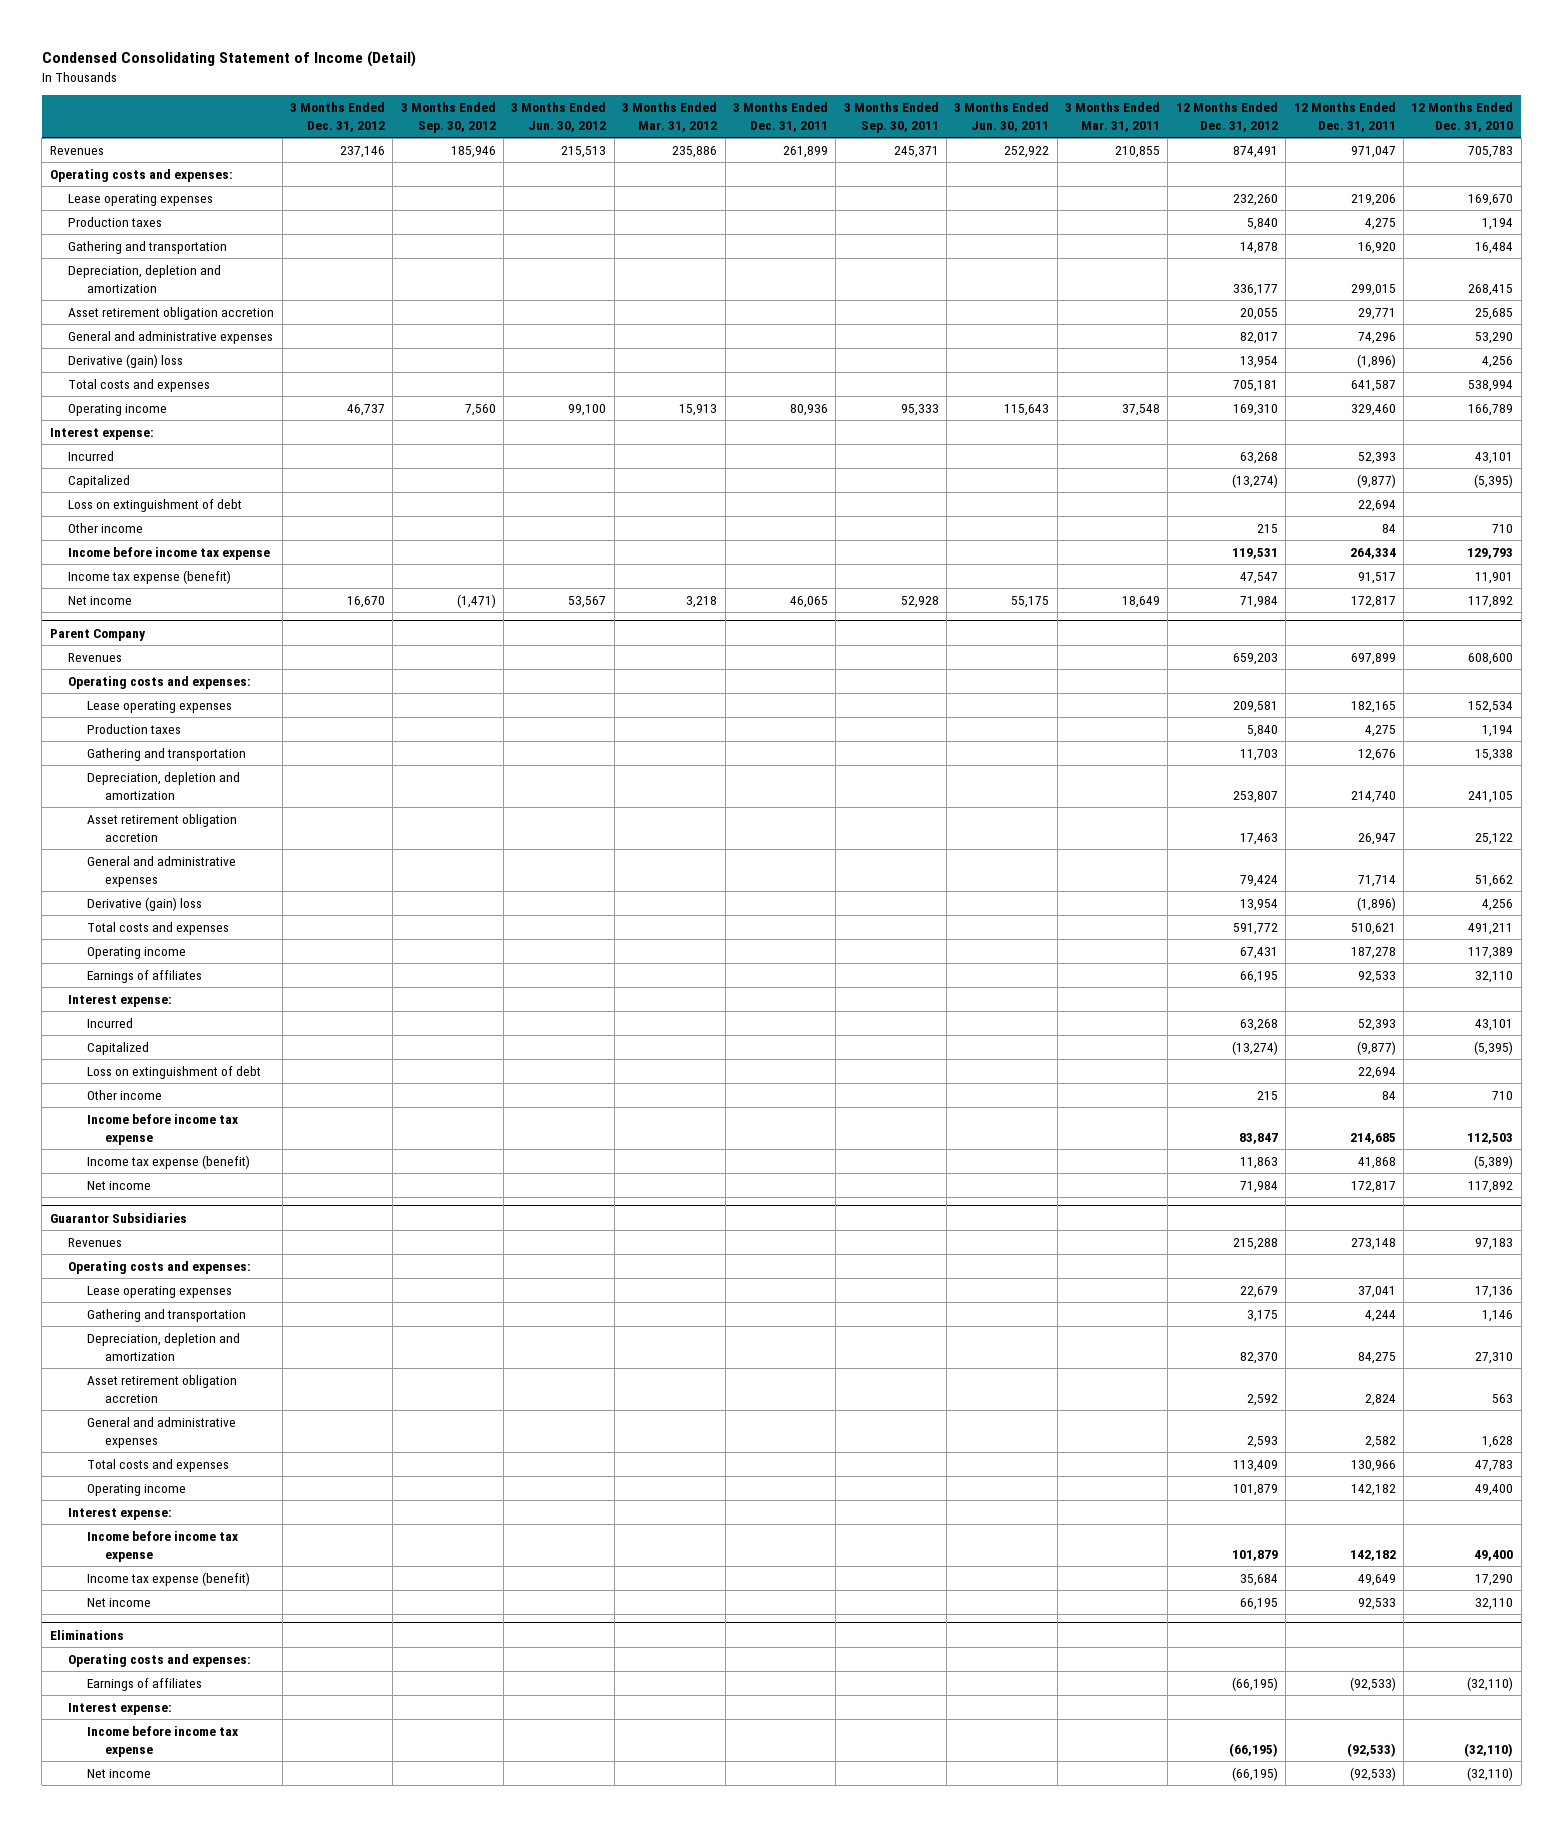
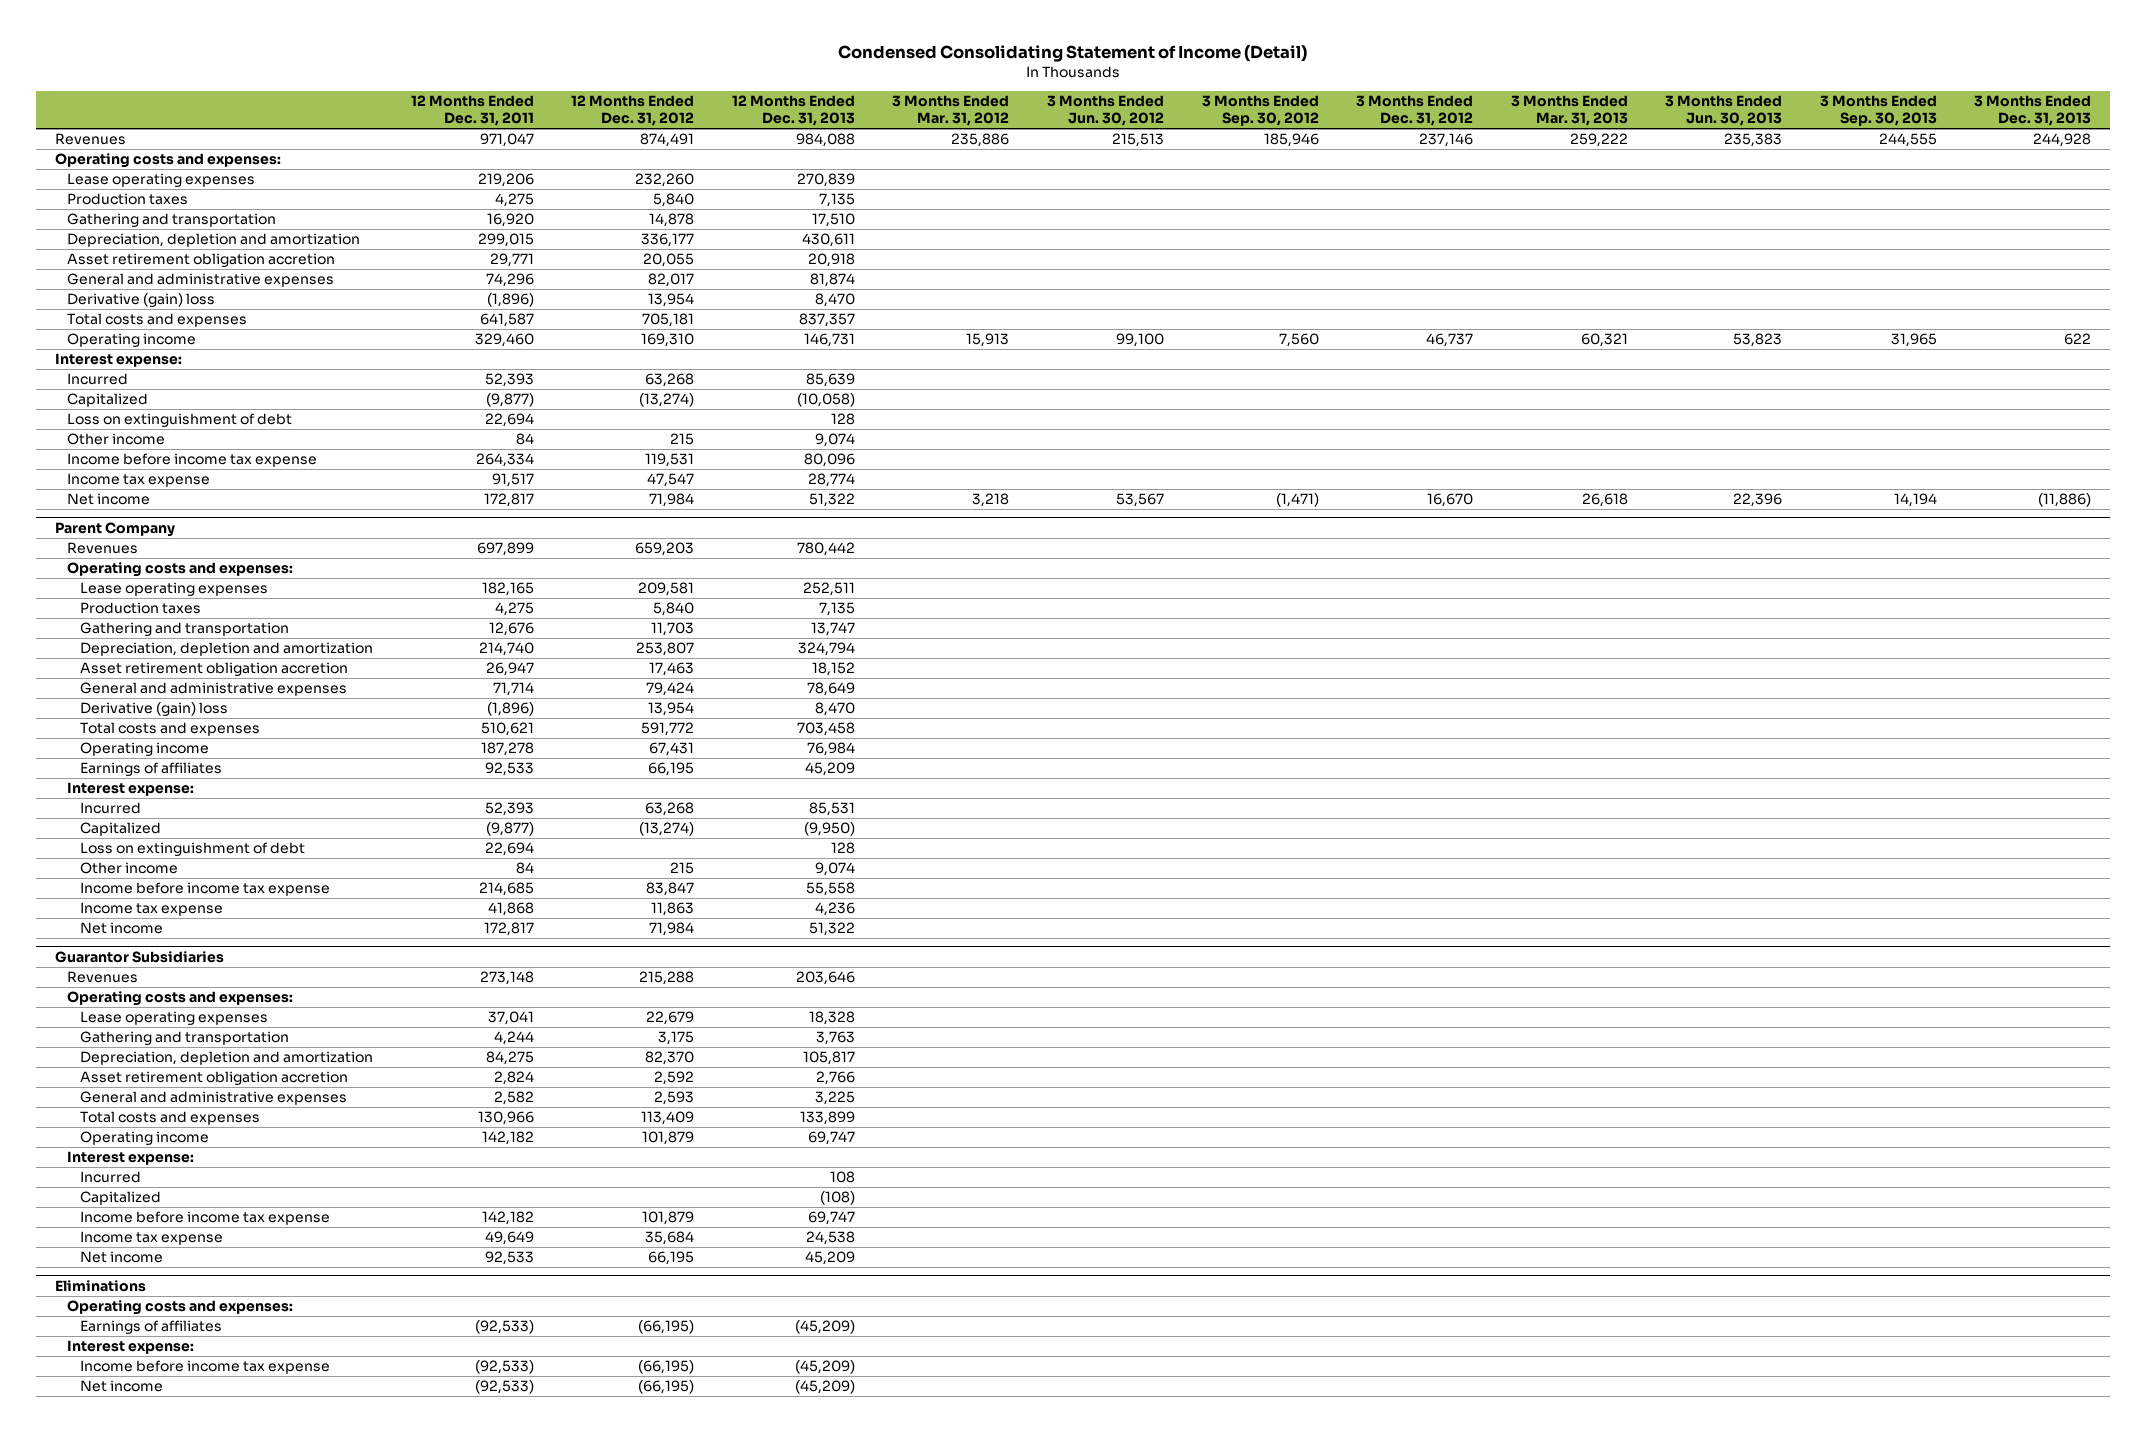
[732,102,828,132] 3 Months Ended Dec. 31, 2011 -> none
[843,102,939,133] 3 Months Ended Sep. 30, 2011 -> none
[954,102,1050,132] 3 Months Ended Jun. 30, 2011 -> none
[1065,102,1161,132] 3 Months Ended Mar. 31, 2011 -> none
[1411,102,1514,132] 12 Months Ended Dec. 31, 2010 -> none
none -> [731,95,855,127] 12 Months Ended Dec. 31, 2013
none -> [1510,95,1628,127] 3 Months Ended Mar. 31, 2013
none -> [1665,95,1783,127] 3 Months Ended Jun. 30, 2013
none -> [1819,95,1937,127] 3 Months Ended Sep. 30, 2013
none -> [1974,95,2092,127] 3 Months Ended Dec. 31, 2013
[68,570,232,585] Income tax expense (benefit) -> [67,473,211,488] Income tax expense
[86,1155,250,1170] Income tax expense (benefit) -> [80,902,224,917] Income tax expense
none -> [80,1171,142,1184] Incurred
none -> [80,1191,162,1206] Capitalized
[86,1572,250,1587] Income tax expense (benefit) -> [80,1231,224,1246] Income tax expense

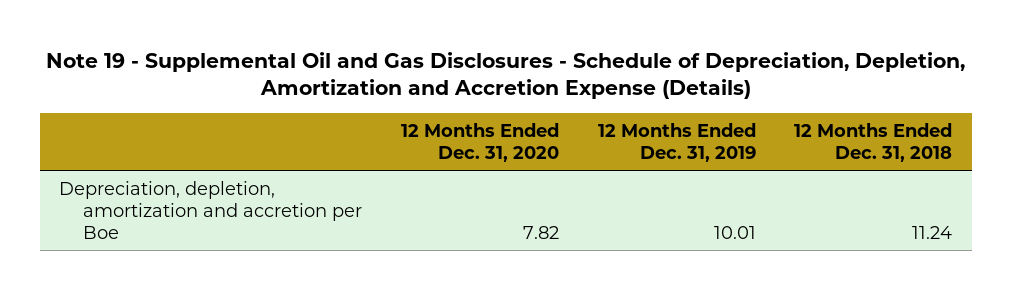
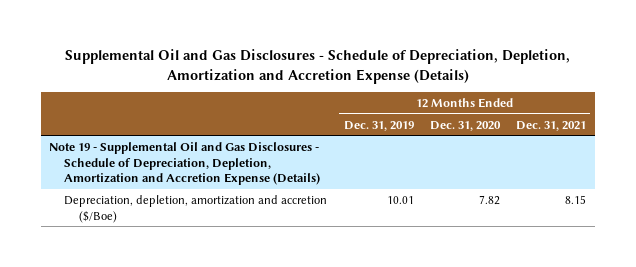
[45,51,965,100] Note 19 - Supplemental Oil and Gas Disclosures - Schedule of Depreciation, Depletion, Amortization and Accretion Expense (Details) -> [64,49,570,84] Supplemental Oil and Gas Disclosures - Schedule of Depreciation, Depletion, Amortization and Accretion Expense (Details)
[794,122,953,162] 12 Months Ended Dec. 31, 2018 -> none
none -> [516,120,587,131] Dec. 31, 2021
none -> [49,141,321,186] Note 19 - Supplemental Oil and Gas Disclosures - Schedule of Depreciation, Depletion, Amortization and Accretion Expense (Details)
[59,180,363,239] Depreciation, depletion, amortization and accretion per Boe -> [64,194,328,223] Depreciation, depletion, amortization and accretion ($/Boe)

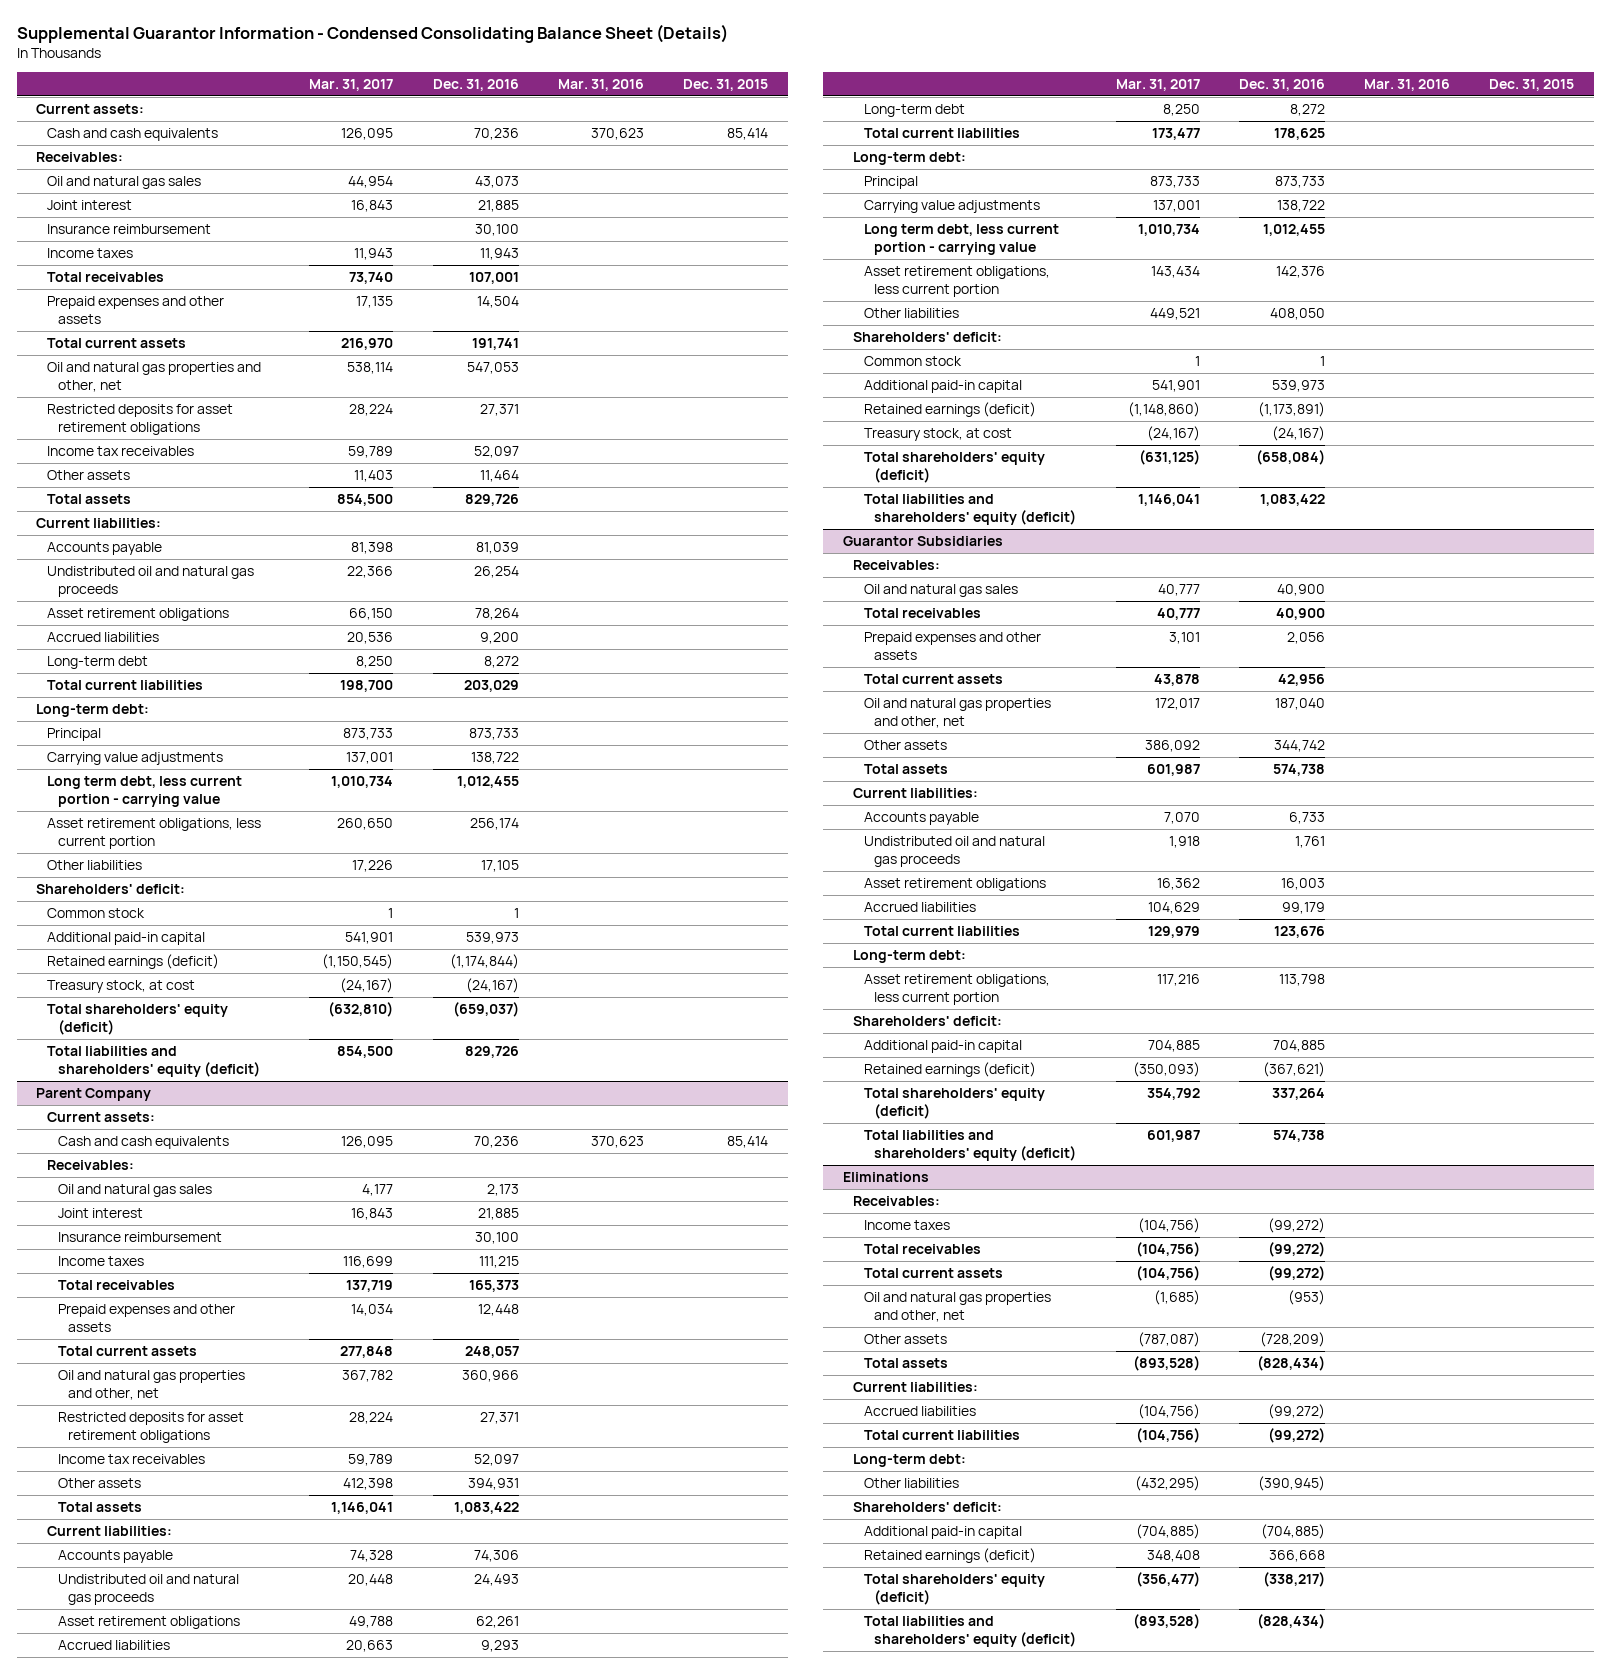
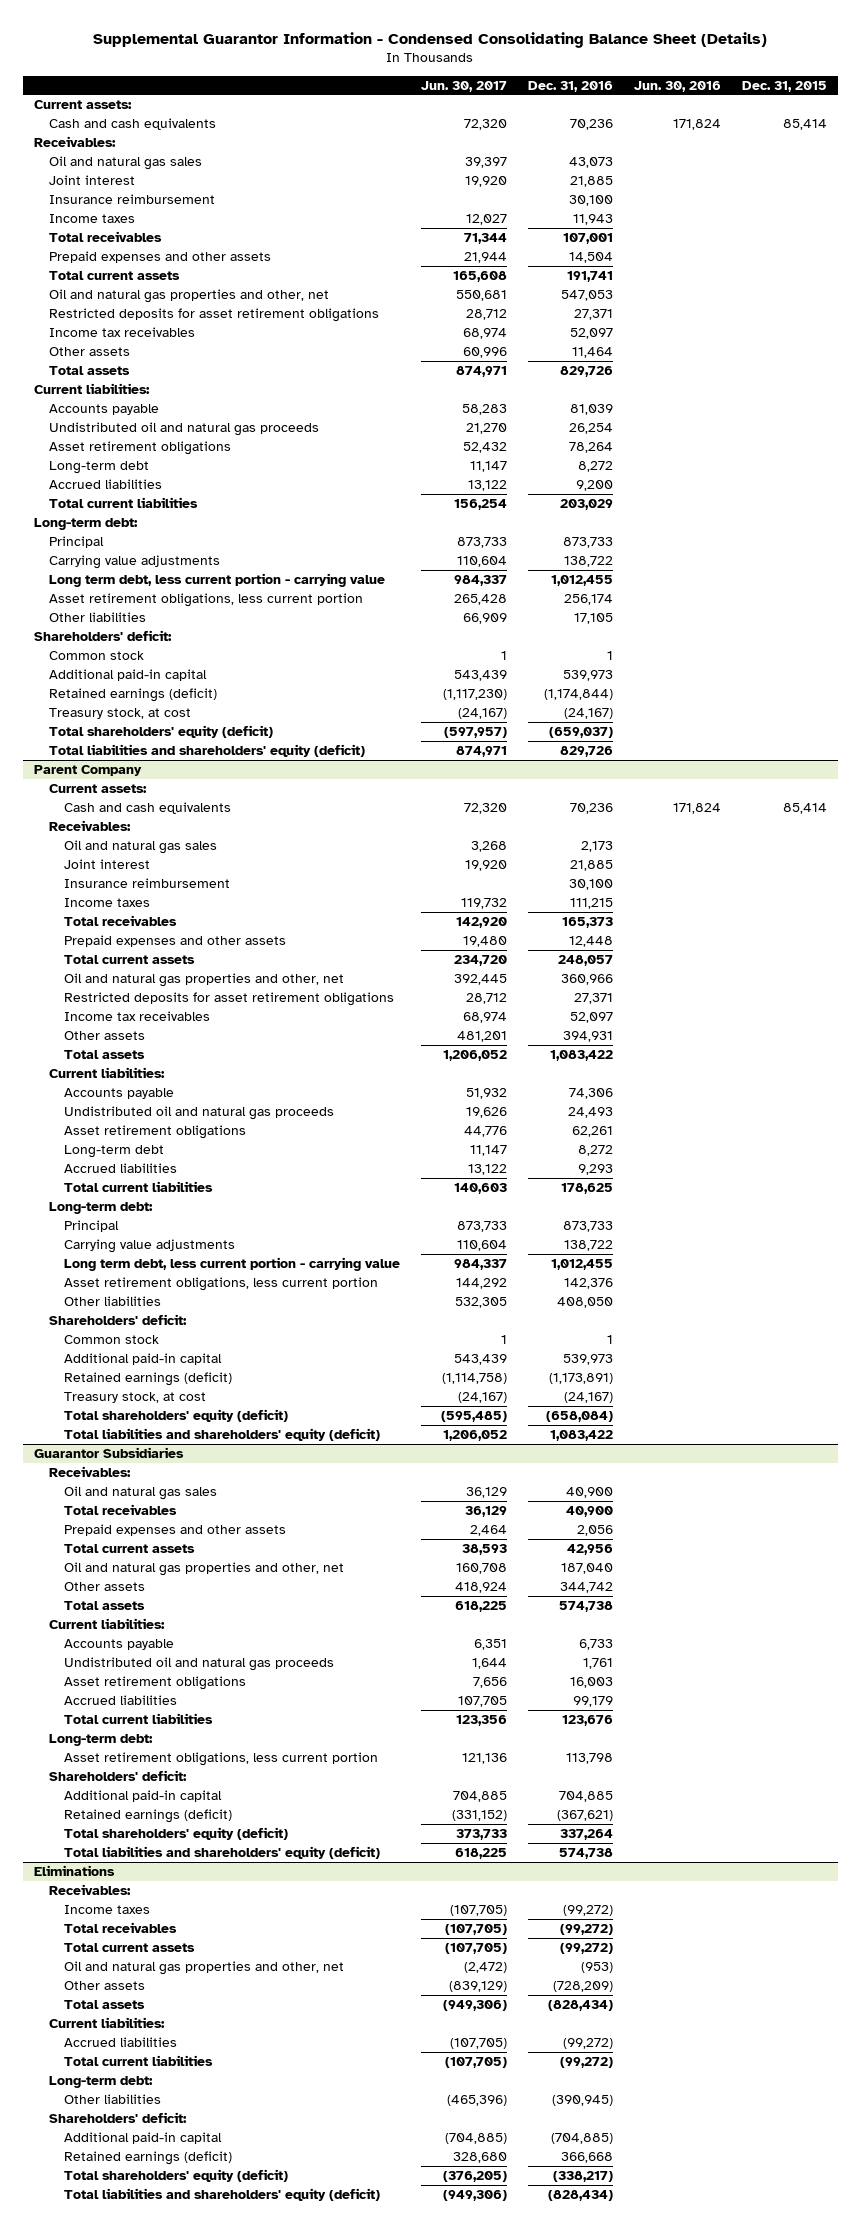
[309,79,394,92] Mar. 31, 2017 -> none
[557,79,644,92] Mar. 31, 2016 -> none
none -> [421,80,508,92] Jun. 30, 2017
none -> [634,80,722,92] Jun. 30, 2016
[47,632,160,643] Accrued liabilities -> [48,478,162,489] Accrued liabilities
[57,1640,170,1651] Accrued liabilities -> [64,1162,178,1173] Accrued liabilities

